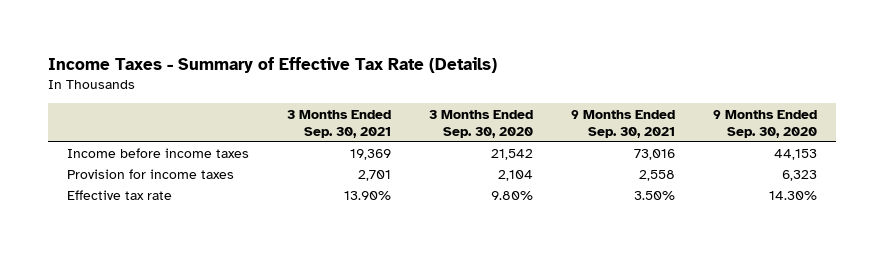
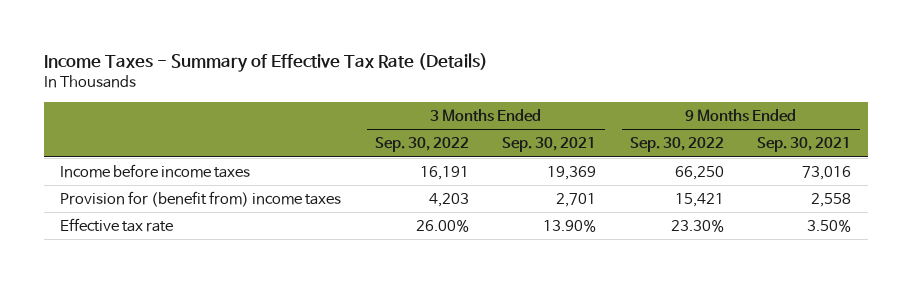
[429,109,534,138] 3 Months Ended Sep. 30, 2020 -> none
[713,109,818,138] 9 Months Ended Sep. 30, 2020 -> none
none -> [374,137,469,153] Sep. 30, 2022
none -> [629,137,724,153] Sep. 30, 2022
[66,169,234,180] Provision for income taxes -> [60,191,342,208] Provision for (benefit from) income taxes

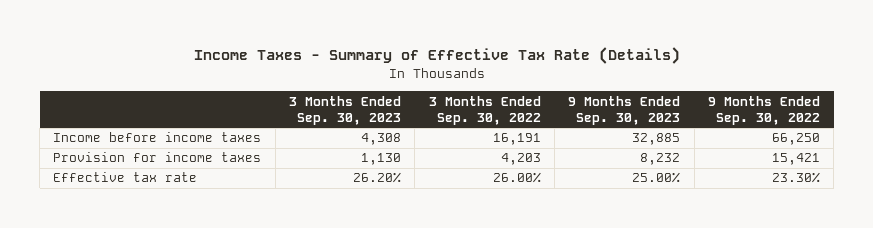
[502,137,597,153] Sep. 30, 2021 -> none
[757,137,852,153] Sep. 30, 2021 -> none
none -> [289,95,402,125] 3 Months Ended Sep. 30, 2023
none -> [568,95,681,125] 9 Months Ended Sep. 30, 2023
[60,191,342,208] Provision for (benefit from) income taxes -> [53,152,262,163] Provision for income taxes

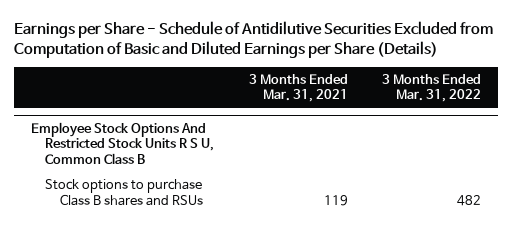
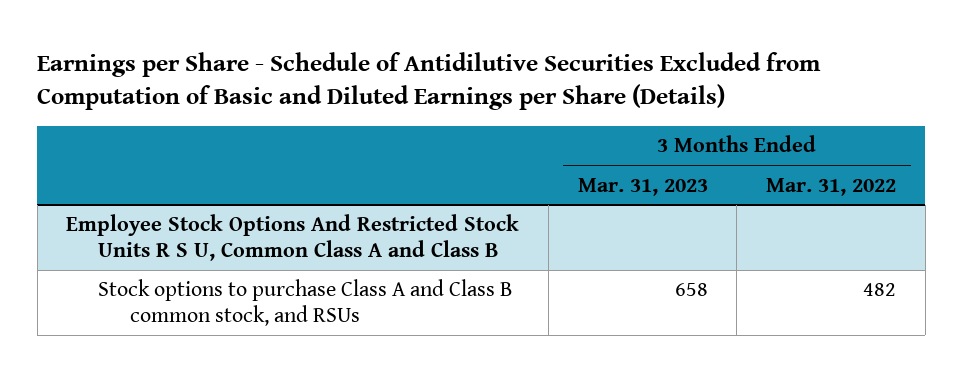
[248,73,348,103] 3 Months Ended Mar. 31, 2021 -> none
none -> [577,177,708,196] Mar. 31, 2023
[30,121,215,164] Employee Stock Options And Restricted Stock Units R S U, Common Class B -> [66,214,520,262] Employee Stock Options And Restricted Stock Units R S U, Common Class A and Class B
[45,179,203,206] Stock options to purchase Class B shares and RSUs -> [98,279,513,327] Stock options to purchase Class A and Class B common stock, and RSUs

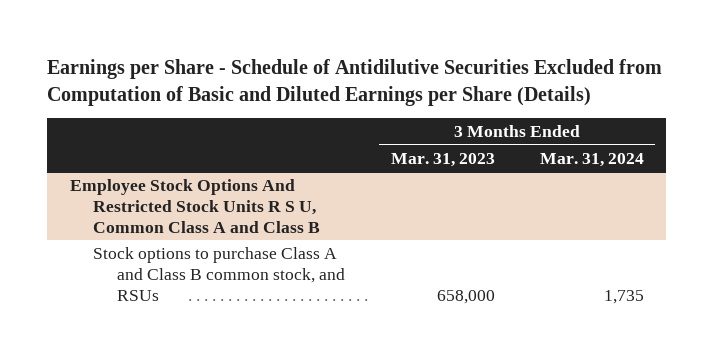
[766,177,897,196] Mar. 31, 2022 -> none
none -> [539,152,644,167] Mar. 31, 2024
[674,283,708,297] 658 -> [436,289,495,304] 658,000

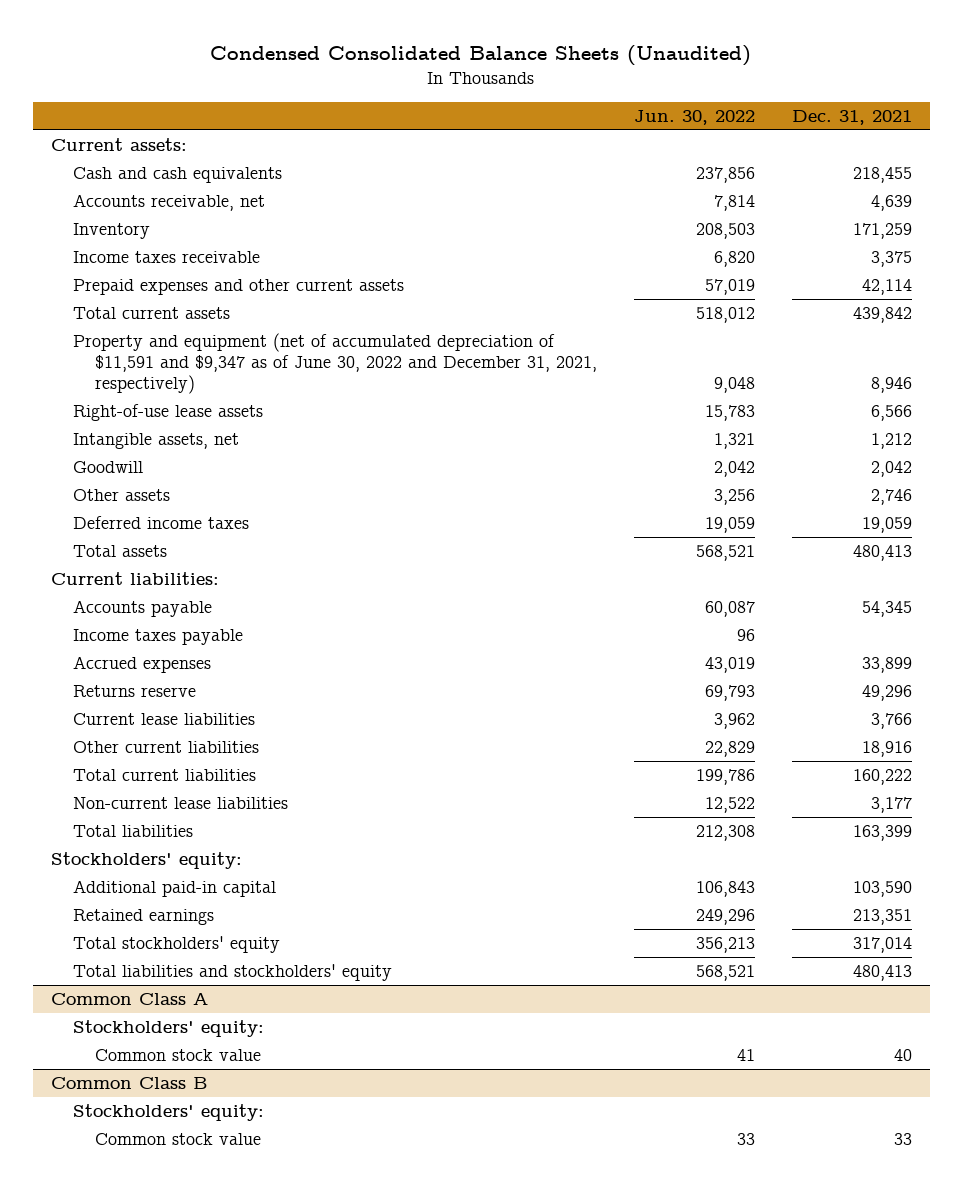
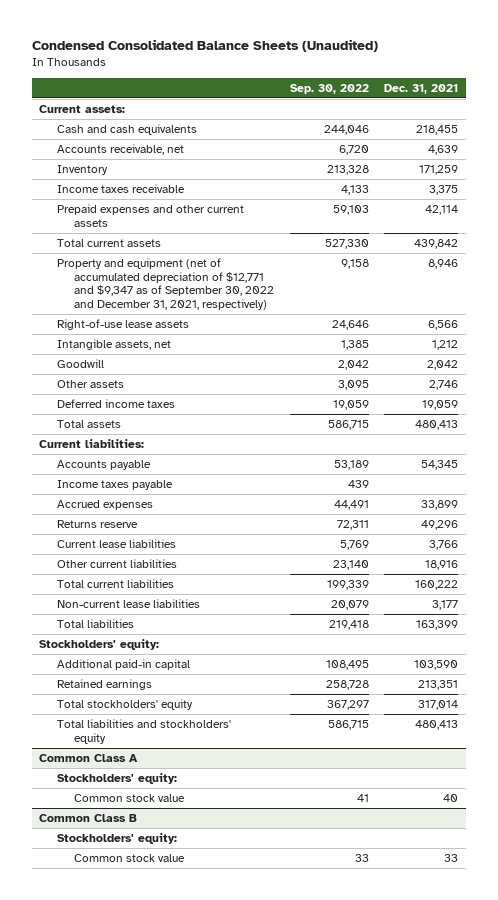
[633,109,755,125] Jun. 30, 2022 -> none
none -> [289,83,369,94] Sep. 30, 2022
[73,333,597,395] Property and equipment (net of accumulated depreciation of $11,591 and $9,347 as of June 30, 2022 and December 31, 2021, respectively) -> [56,258,275,310] Property and equipment (net of accumulated depreciation of $12,771 and $9,347 as of September 30, 2022 and December 31, 2021, respectively)

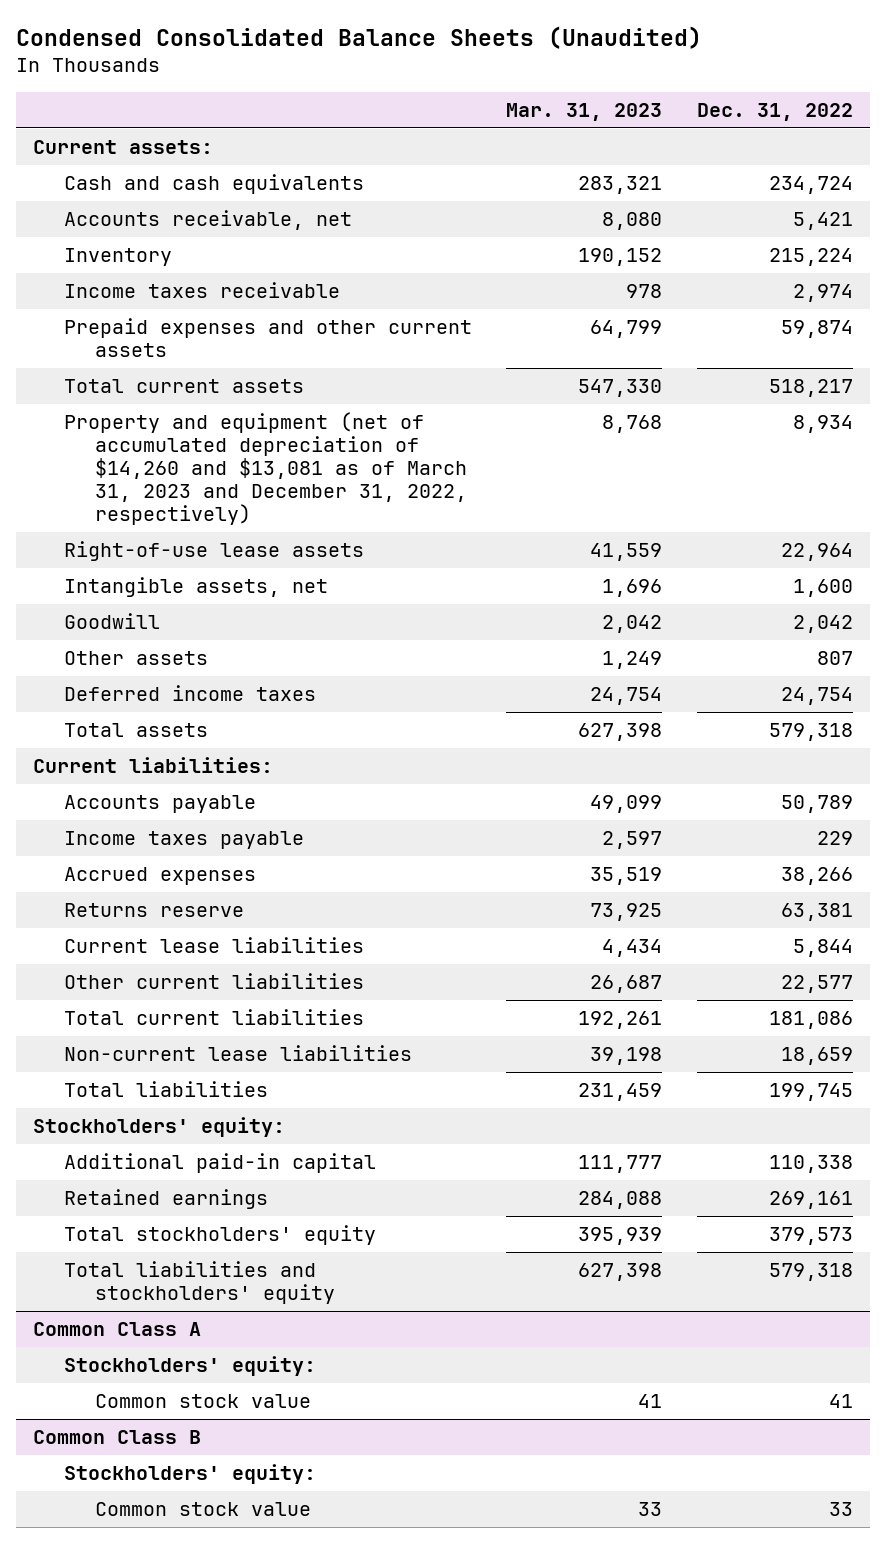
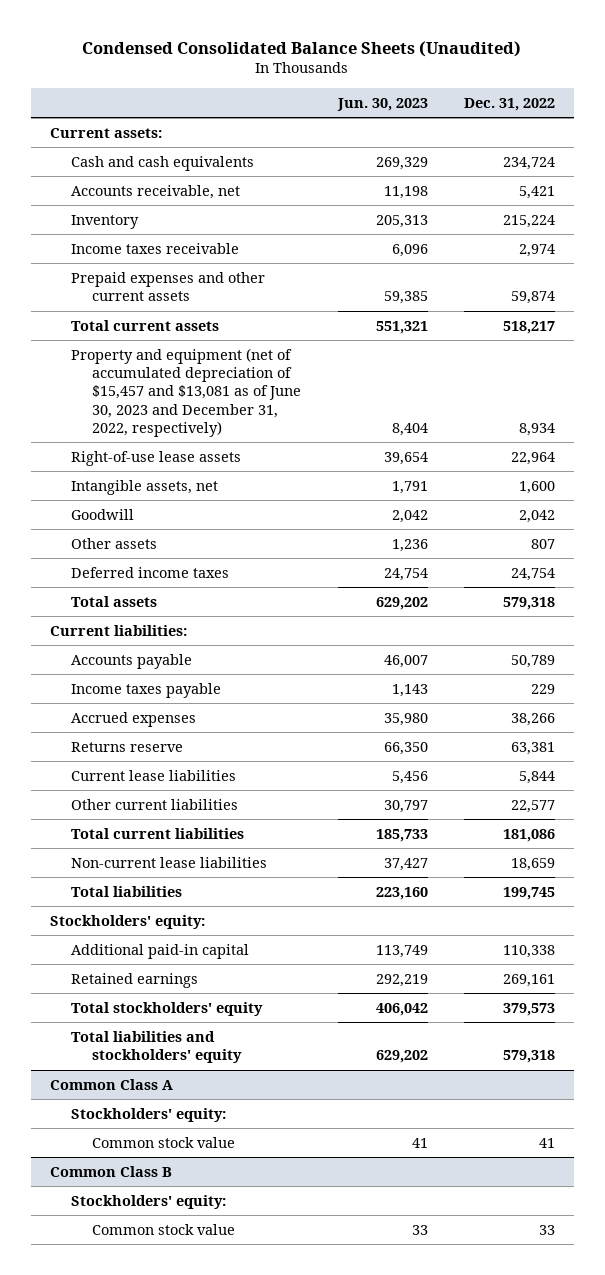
[506,103,663,122] Mar. 31, 2023 -> none
none -> [336,97,428,111] Jun. 30, 2023
[64,412,467,526] Property and equipment (net of accumulated depreciation of $14,260 and $13,081 as of March 31, 2023 and December 31, 2022, respectively) -> [70,347,302,437] Property and equipment (net of accumulated depreciation of $15,457 and $13,081 as of June 30, 2023 and December 31, 2022, respectively)

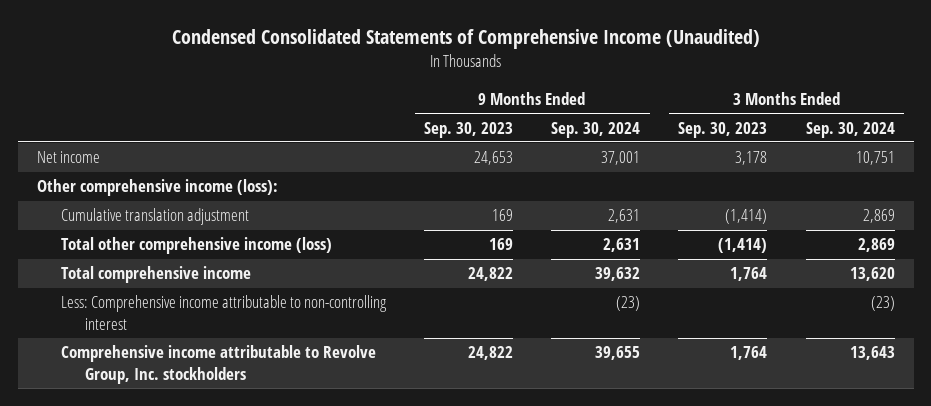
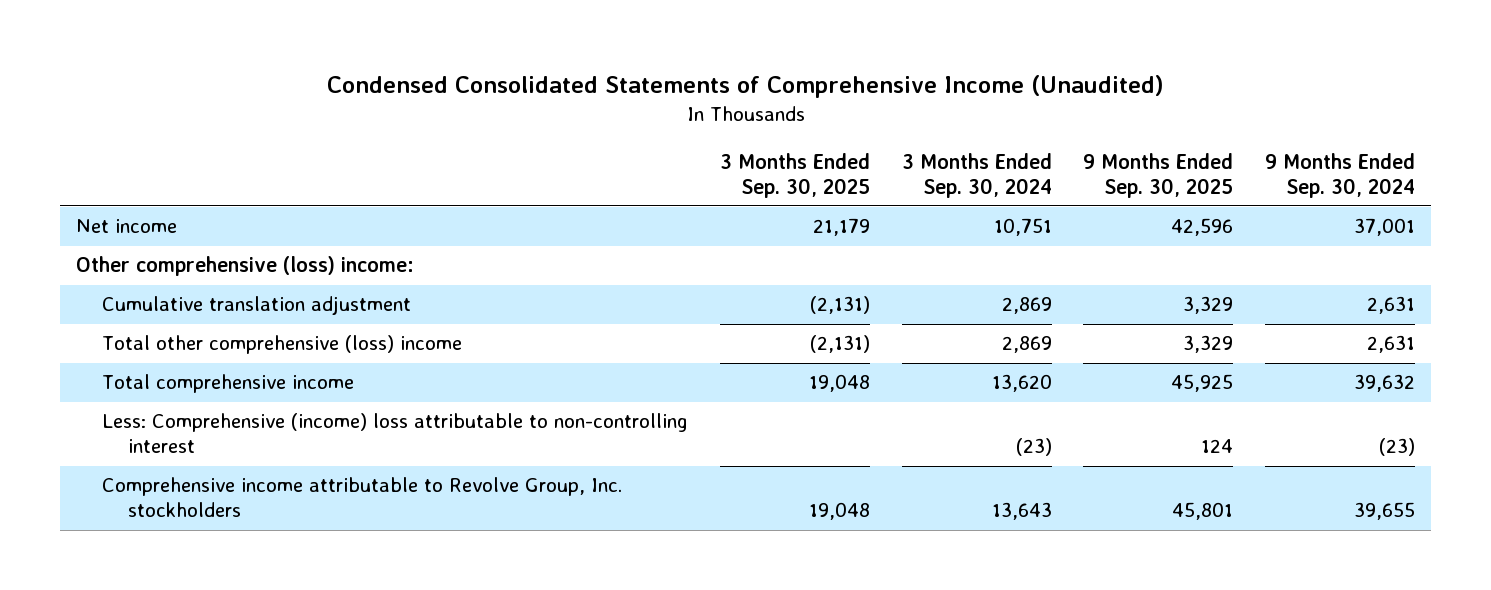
[424,121,514,138] Sep. 30, 2023 -> none
[678,121,768,138] Sep. 30, 2023 -> none
none -> [719,152,870,198] 3 Months Ended Sep. 30, 2025
none -> [1083,152,1234,198] 9 Months Ended Sep. 30, 2025
[36,179,278,197] Other comprehensive income (loss): -> [75,256,414,277] Other comprehensive (loss) income:
[60,237,332,255] Total other comprehensive income (loss) -> [101,335,462,355] Total other comprehensive (loss) income
[60,295,387,330] Less: Comprehensive income attributable to non-controlling interest -> [101,413,688,454] Less: Comprehensive (income) loss attributable to non-controlling interest

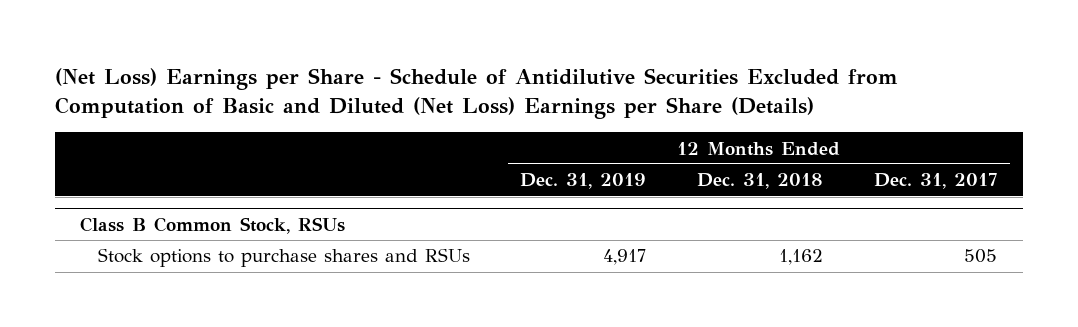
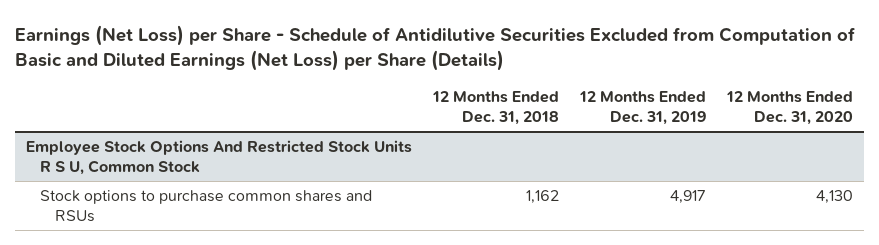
[54,68,898,120] (Net Loss) Earnings per Share - Schedule of Antidilutive Securities Excluded from Computation of Basic and Diluted (Net Loss) Earnings per Share (Details) -> [15,24,857,71] Earnings (Net Loss) per Share - Schedule of Antidilutive Securities Excluded from Computation of Basic and Diluted Earnings (Net Loss) per Share (Details)
[874,173,998,190] Dec. 31, 2017 -> none
none -> [726,91,854,126] 12 Months Ended Dec. 31, 2020
[80,216,346,234] Class B Common Stock, RSUs -> none
none -> [25,140,412,175] Employee Stock Options And Restricted Stock Units R S U, Common Stock
[97,248,470,268] Stock options to purchase shares and RSUs -> [40,190,373,222] Stock options to purchase common shares and RSUs

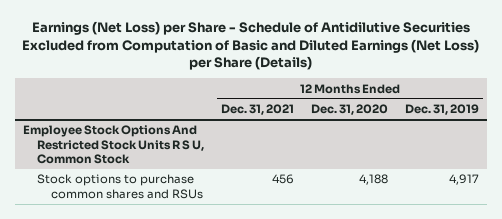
[432,91,560,126] 12 Months Ended Dec. 31, 2018 -> none
none -> [221,104,295,116] Dec. 31, 2021
[816,190,854,205] 4,130 -> [359,174,389,186] 4,188

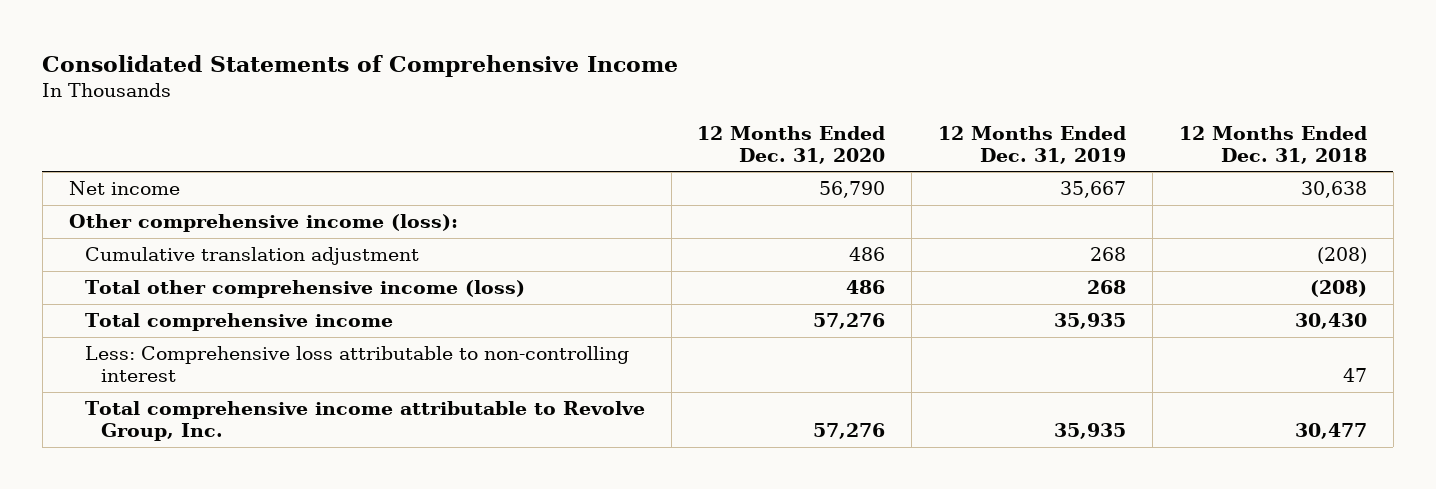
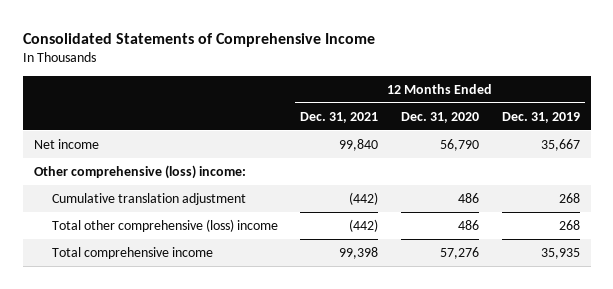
[1178,125,1367,164] 12 Months Ended Dec. 31, 2018 -> none
none -> [300,111,379,123] Dec. 31, 2021
[68,214,458,233] Other comprehensive income (loss): -> [33,164,246,179] Other comprehensive (loss) income:
[84,280,525,299] Total other comprehensive income (loss) -> [51,218,278,232] Total other comprehensive (loss) income
[84,346,629,383] Less: Comprehensive loss attributable to non-controlling interest -> none
[84,401,645,442] Total comprehensive income attributable to Revolve Group, Inc. -> none

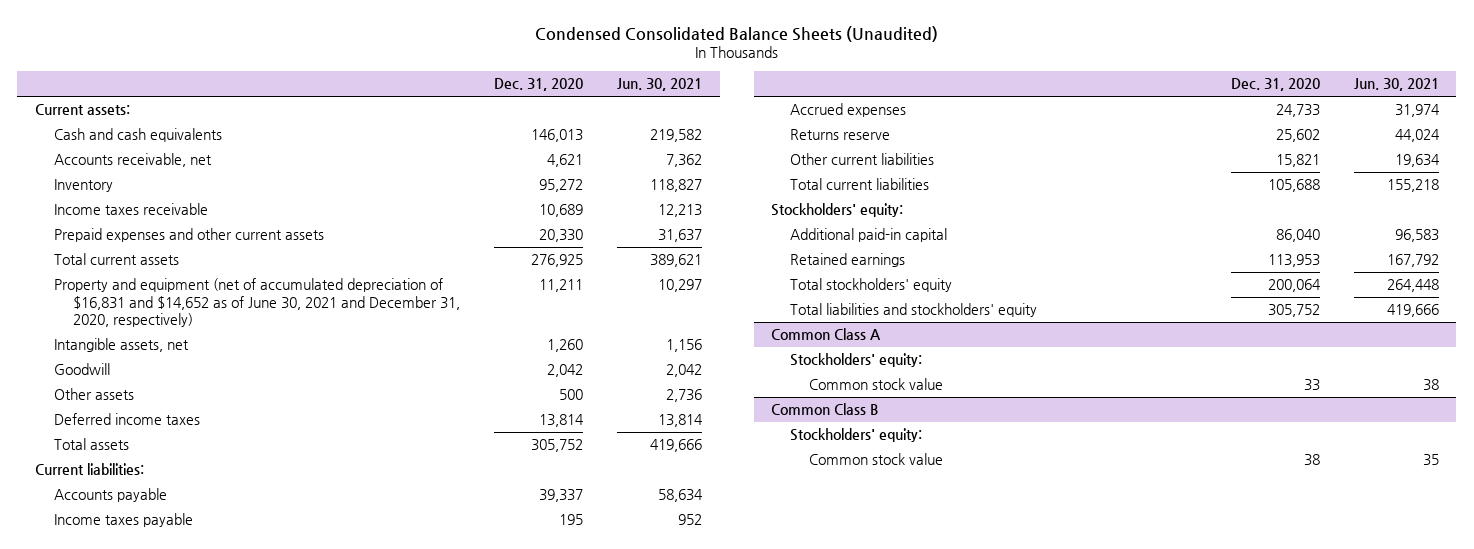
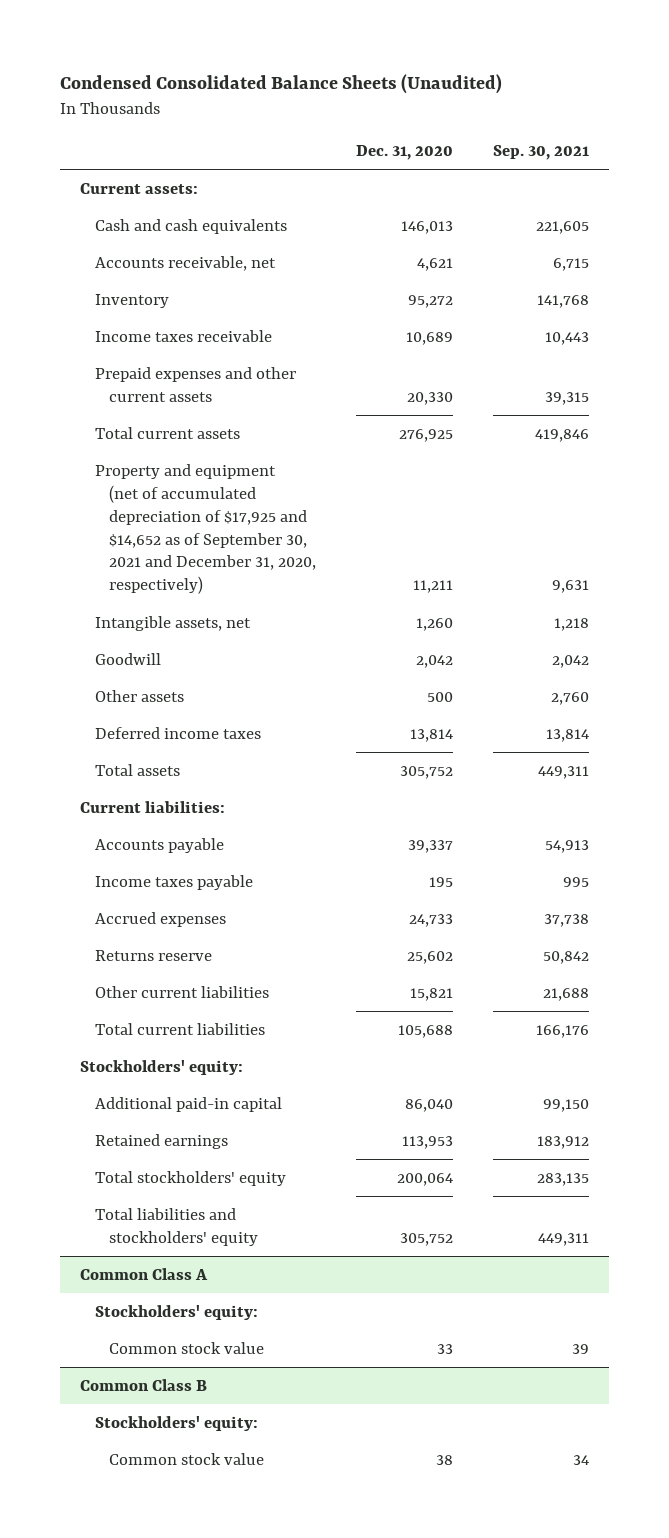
[617,78,703,92] Jun. 30, 2021 -> none
none -> [493,145,590,161] Sep. 30, 2021
[53,278,460,327] Property and equipment (net of accumulated depreciation of $16,831 and $14,652 as of June 30, 2021 and December 31, 2020, respectively) -> [94,463,316,595] Property and equipment (net of accumulated depreciation of $17,925 and $14,652 as of September 30, 2021 and December 31, 2020, respectively)

